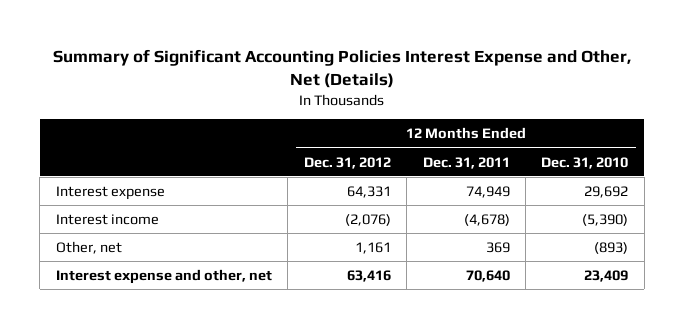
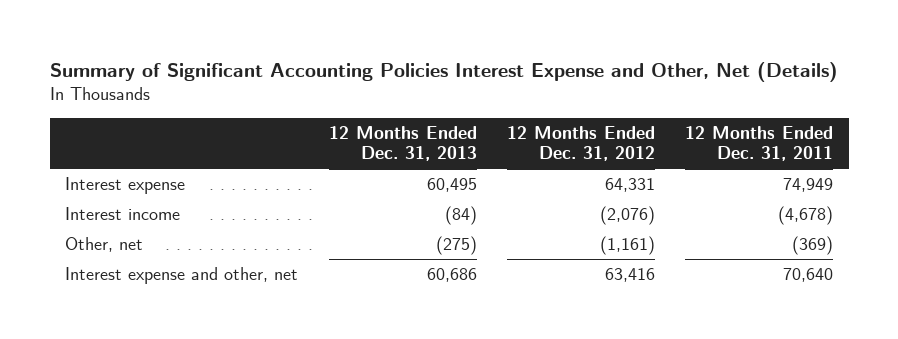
[541,156,629,169] Dec. 31, 2010 -> none
none -> [328,125,477,162] 12 Months Ended Dec. 31, 2013
[354,241,391,254] 1,161 -> [599,235,655,255] (1,161)
[485,241,510,253] 369 -> [792,235,834,255] (369)

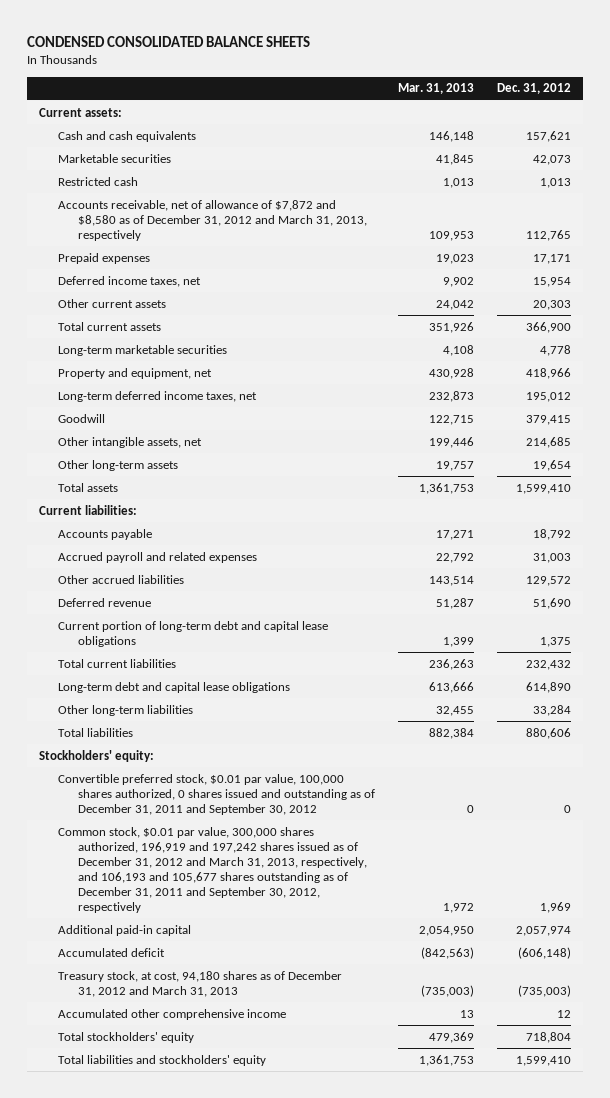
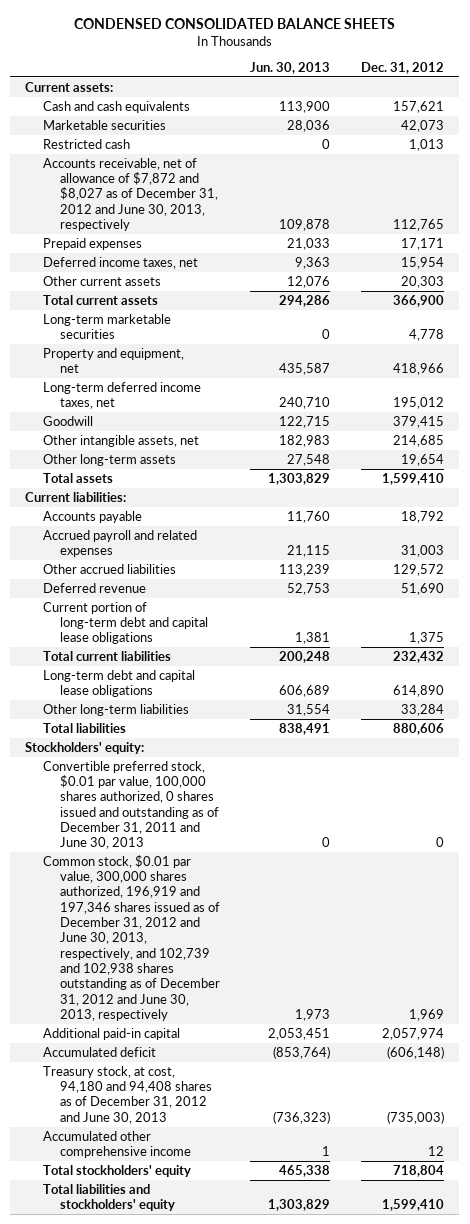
[398,83,475,95] Mar. 31, 2013 -> none
none -> [250,61,331,74] Jun. 30, 2013
[58,199,368,241] Accounts receivable, net of allowance of $7,872 and $8,580 as of December 31, 2012 and March 31, 2013, respectively -> [42,157,218,232] Accounts receivable, net of allowance of $7,872 and $8,027 as of December 31, 2012 and June 30, 2013, respectively
[58,773,376,815] Convertible preferred stock, $0.01 par value, 100,000 shares authorized, 0 shares issued and outstanding as of December 31, 2011 and September 30, 2012 -> [42,760,219,850] Convertible preferred stock, $0.01 par value, 100,000 shares authorized, 0 shares issued and outstanding as of December 31, 2011 and June 30, 2013
[58,826,368,913] Common stock, $0.01 par value, 300,000 shares authorized, 196,919 and 197,242 shares issued as of December 31, 2012 and March 31, 2013, respectively, and 106,193 and 105,677 shares outstanding as of December 31, 2011 and September 30, 2012, respectively -> [42,854,220,1022] Common stock, $0.01 par value, 300,000 shares authorized, 196,919 and 197,346 shares issued as of December 31, 2012 and June 30, 2013, respectively, and 102,739 and 102,938 shares outstanding as of December 31, 2012 and June 30, 2013, respectively
[58,970,343,997] Treasury stock, at cost, 94,180 shares as of December 31, 2012 and March 31, 2013 -> [42,1065,212,1124] Treasury stock, at cost, 94,180 and 94,408 shares as of December 31, 2012 and June 30, 2013

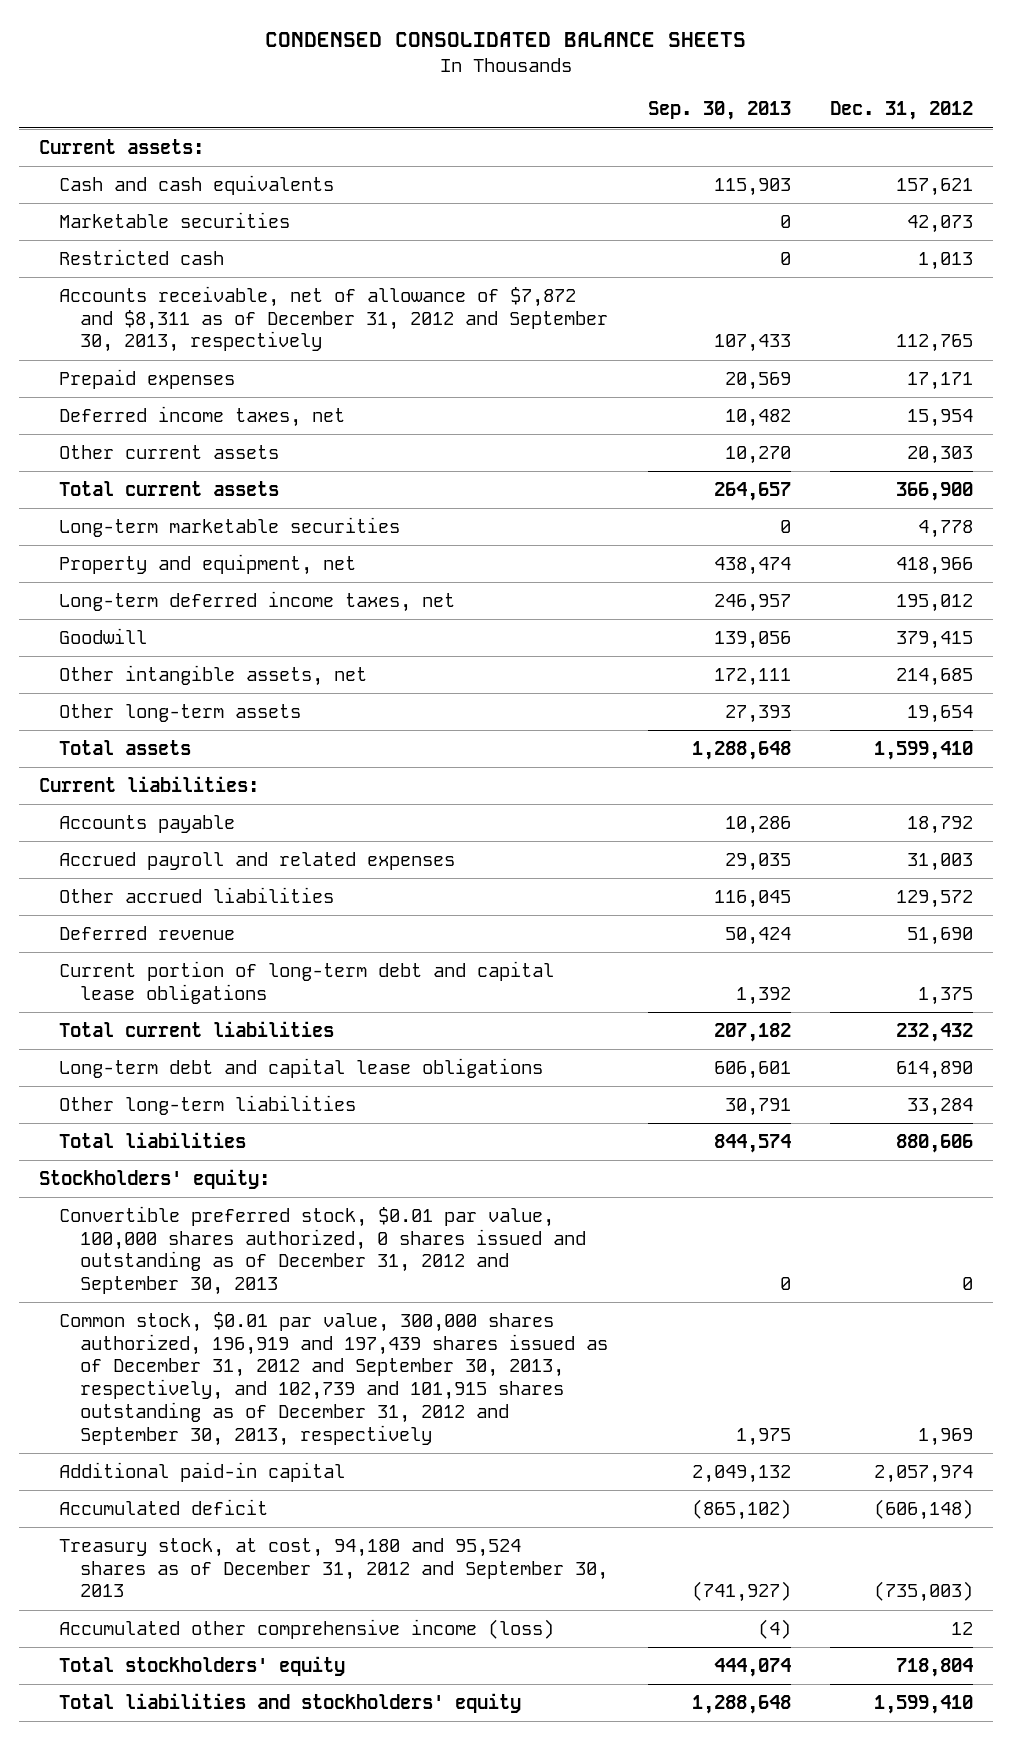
[250,61,331,74] Jun. 30, 2013 -> none
none -> [647,101,791,121] Sep. 30, 2013
[42,157,218,232] Accounts receivable, net of allowance of $7,872 and $8,027 as of December 31, 2012 and June 30, 2013, respectively -> [59,286,608,353] Accounts receivable, net of allowance of $7,872 and $8,311 as of December 31, 2012 and September 30, 2013, respectively
[42,760,219,850] Convertible preferred stock, $0.01 par value, 100,000 shares authorized, 0 shares issued and outstanding as of December 31, 2011 and June 30, 2013 -> [59,1206,586,1296] Convertible preferred stock, $0.01 par value, 100,000 shares authorized, 0 shares issued and outstanding as of December 31, 2012 and September 30, 2013
[42,854,220,1022] Common stock, $0.01 par value, 300,000 shares authorized, 196,919 and 197,346 shares issued as of December 31, 2012 and June 30, 2013, respectively, and 102,739 and 102,938 shares outstanding as of December 31, 2012 and June 30, 2013, respectively -> [59,1312,608,1446] Common stock, $0.01 par value, 300,000 shares authorized, 196,919 and 197,439 shares issued as of December 31, 2012 and September 30, 2013, respectively, and 102,739 and 101,915 shares outstanding as of December 31, 2012 and September 30, 2013, respectively
[42,1065,212,1124] Treasury stock, at cost, 94,180 and 94,408 shares as of December 31, 2012 and June 30, 2013 -> [59,1538,608,1598] Treasury stock, at cost, 94,180 and 95,524 shares as of December 31, 2012 and September 30, 2013
[42,1130,191,1159] Accumulated other comprehensive income -> [59,1619,555,1640] Accumulated other comprehensive income (loss)

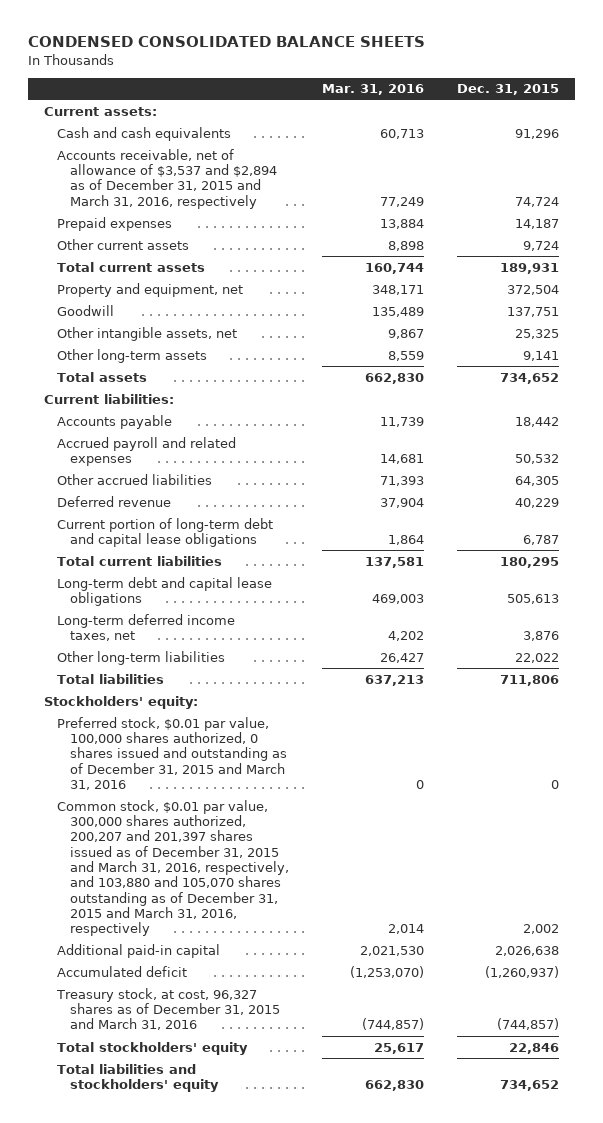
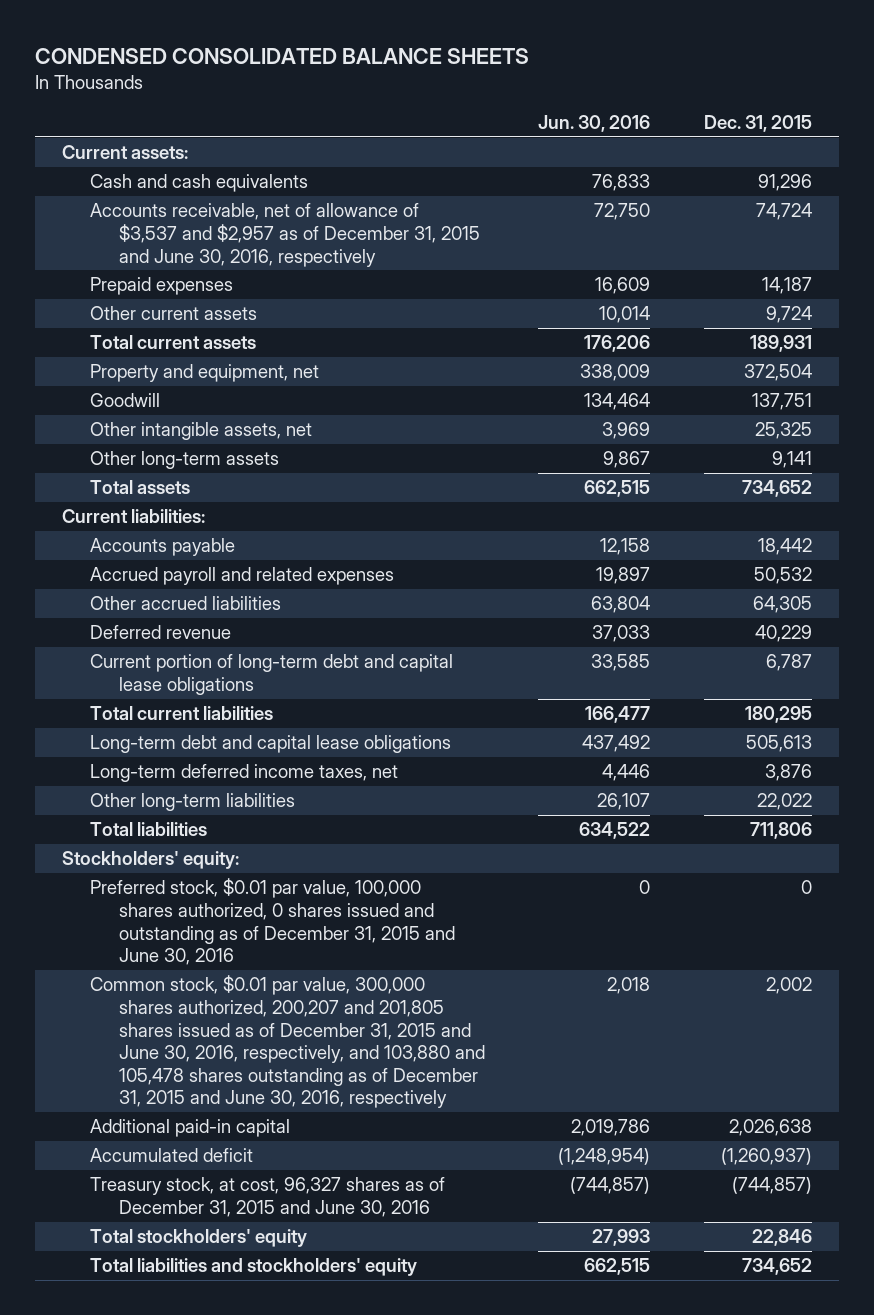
[321,84,424,96] Mar. 31, 2016 -> none
none -> [538,114,651,132] Jun. 30, 2016
[56,148,277,209] Accounts receivable, net of allowance of $3,537 and $2,894 as of December 31, 2015 and March 31, 2016, respectively -> [90,203,480,267] Accounts receivable, net of allowance of $3,537 and $2,957 as of December 31, 2015 and June 30, 2016, respectively
[56,716,287,790] Preferred stock, $0.01 par value, 100,000 shares authorized, 0 shares issued and outstanding as of December 31, 2015 and March 31, 2016 -> [90,878,455,966] Preferred stock, $0.01 par value, 100,000 shares authorized, 0 shares issued and outstanding as of December 31, 2015 and June 30, 2016
[56,799,289,937] Common stock, $0.01 par value, 300,000 shares authorized, 200,207 and 201,397 shares issued as of December 31, 2015 and March 31, 2016, respectively, and 103,880 and 105,070 shares outstanding as of December 31, 2015 and March 31, 2016, respectively -> [90,975,485,1109] Common stock, $0.01 par value, 300,000 shares authorized, 200,207 and 201,805 shares issued as of December 31, 2015 and June 30, 2016, respectively, and 103,880 and 105,478 shares outstanding as of December 31, 2015 and June 30, 2016, respectively
[55,987,280,1031] Treasury stock, at cost, 96,327 shares as of December 31, 2015 and March 31, 2016 -> [90,1177,446,1217] Treasury stock, at cost, 96,327 shares as of December 31, 2015 and June 30, 2016

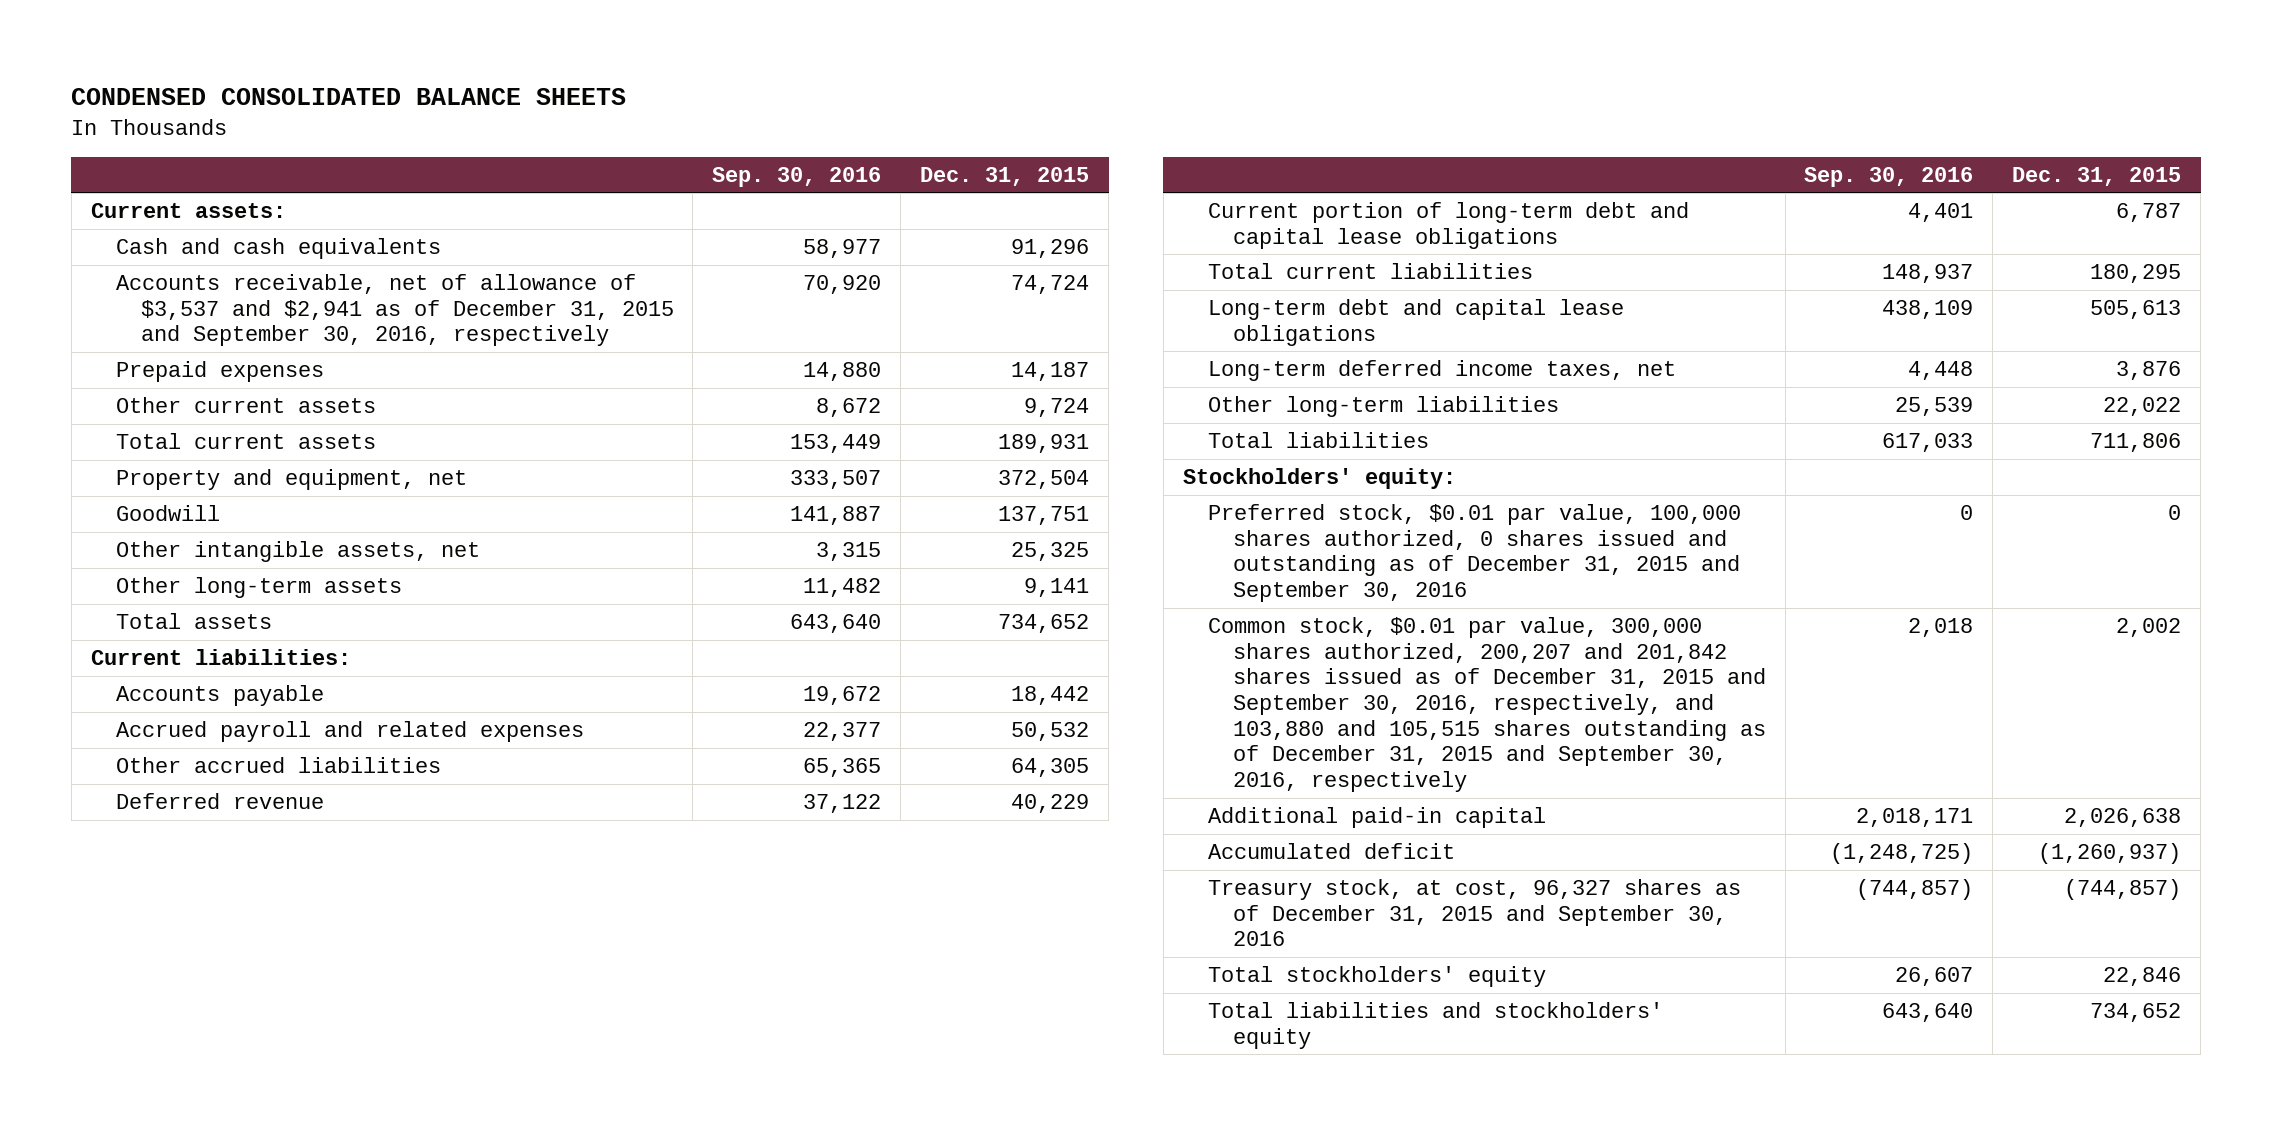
[538,114,651,132] Jun. 30, 2016 -> none
none -> [712,166,882,187] Sep. 30, 2016
[90,203,480,267] Accounts receivable, net of allowance of $3,537 and $2,957 as of December 31, 2015 and June 30, 2016, respectively -> [115,274,674,347] Accounts receivable, net of allowance of $3,537 and $2,941 as of December 31, 2015 and September 30, 2016, respectively
[90,878,455,966] Preferred stock, $0.01 par value, 100,000 shares authorized, 0 shares issued and outstanding as of December 31, 2015 and June 30, 2016 -> [1207,504,1741,603] Preferred stock, $0.01 par value, 100,000 shares authorized, 0 shares issued and outstanding as of December 31, 2015 and September 30, 2016
[90,975,485,1109] Common stock, $0.01 par value, 300,000 shares authorized, 200,207 and 201,805 shares issued as of December 31, 2015 and June 30, 2016, respectively, and 103,880 and 105,478 shares outstanding as of December 31, 2015 and June 30, 2016, respectively -> [1207,617,1766,793] Common stock, $0.01 par value, 300,000 shares authorized, 200,207 and 201,842 shares issued as of December 31, 2015 and September 30, 2016, respectively, and 103,880 and 105,515 shares outstanding as of December 31, 2015 and September 30, 2016, respectively
[90,1177,446,1217] Treasury stock, at cost, 96,327 shares as of December 31, 2015 and June 30, 2016 -> [1207,879,1741,947] Treasury stock, at cost, 96,327 shares as of December 31, 2015 and September 30, 2016

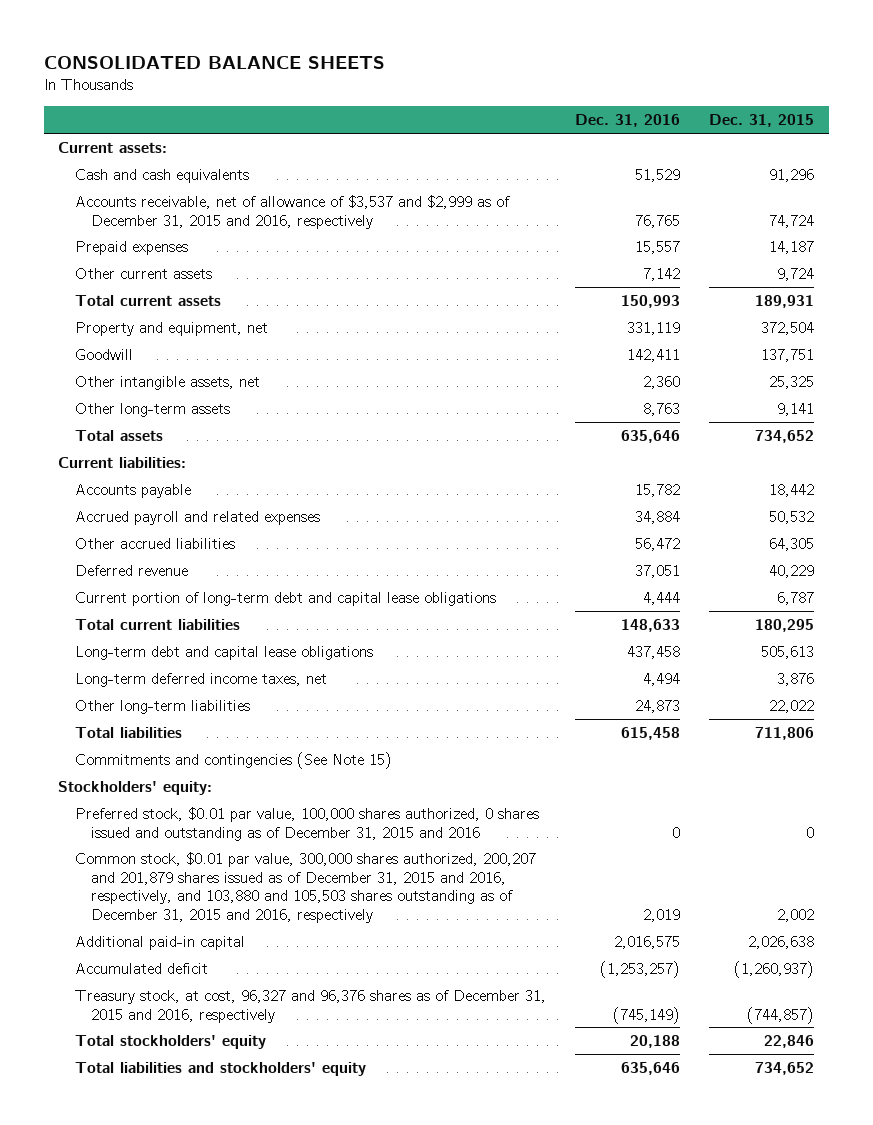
[71,88,627,106] CONDENSED CONSOLIDATED BALANCE SHEETS -> [43,55,385,69] CONSOLIDATED BALANCE SHEETS
[712,166,882,187] Sep. 30, 2016 -> none
none -> [574,114,680,128] Dec. 31, 2016
[115,274,674,347] Accounts receivable, net of allowance of $3,537 and $2,941 as of December 31, 2015 and September 30, 2016, respectively -> [74,194,510,229] Accounts receivable, net of allowance of $3,537 and $2,999 as of December 31, 2015 and 2016, respectively
none -> [74,751,392,769] Commitments and contingencies (See Note 15)
[1207,504,1741,603] Preferred stock, $0.01 par value, 100,000 shares authorized, 0 shares issued and outstanding as of December 31, 2015 and September 30, 2016 -> [74,806,539,841] Preferred stock, $0.01 par value, 100,000 shares authorized, 0 shares issued and outstanding as of December 31, 2015 and 2016
[1207,617,1766,793] Common stock, $0.01 par value, 300,000 shares authorized, 200,207 and 201,842 shares issued as of December 31, 2015 and September 30, 2016, respectively, and 103,880 and 105,515 shares outstanding as of December 31, 2015 and September 30, 2016, respectively -> [74,851,536,923] Common stock, $0.01 par value, 300,000 shares authorized, 200,207 and 201,879 shares issued as of December 31, 2015 and 2016, respectively, and 103,880 and 105,503 shares outstanding as of December 31, 2015 and 2016, respectively
[1207,879,1741,947] Treasury stock, at cost, 96,327 shares as of December 31, 2015 and September 30, 2016 -> [74,989,546,1023] Treasury stock, at cost, 96,327 and 96,376 shares as of December 31, 2015 and 2016, respectively

